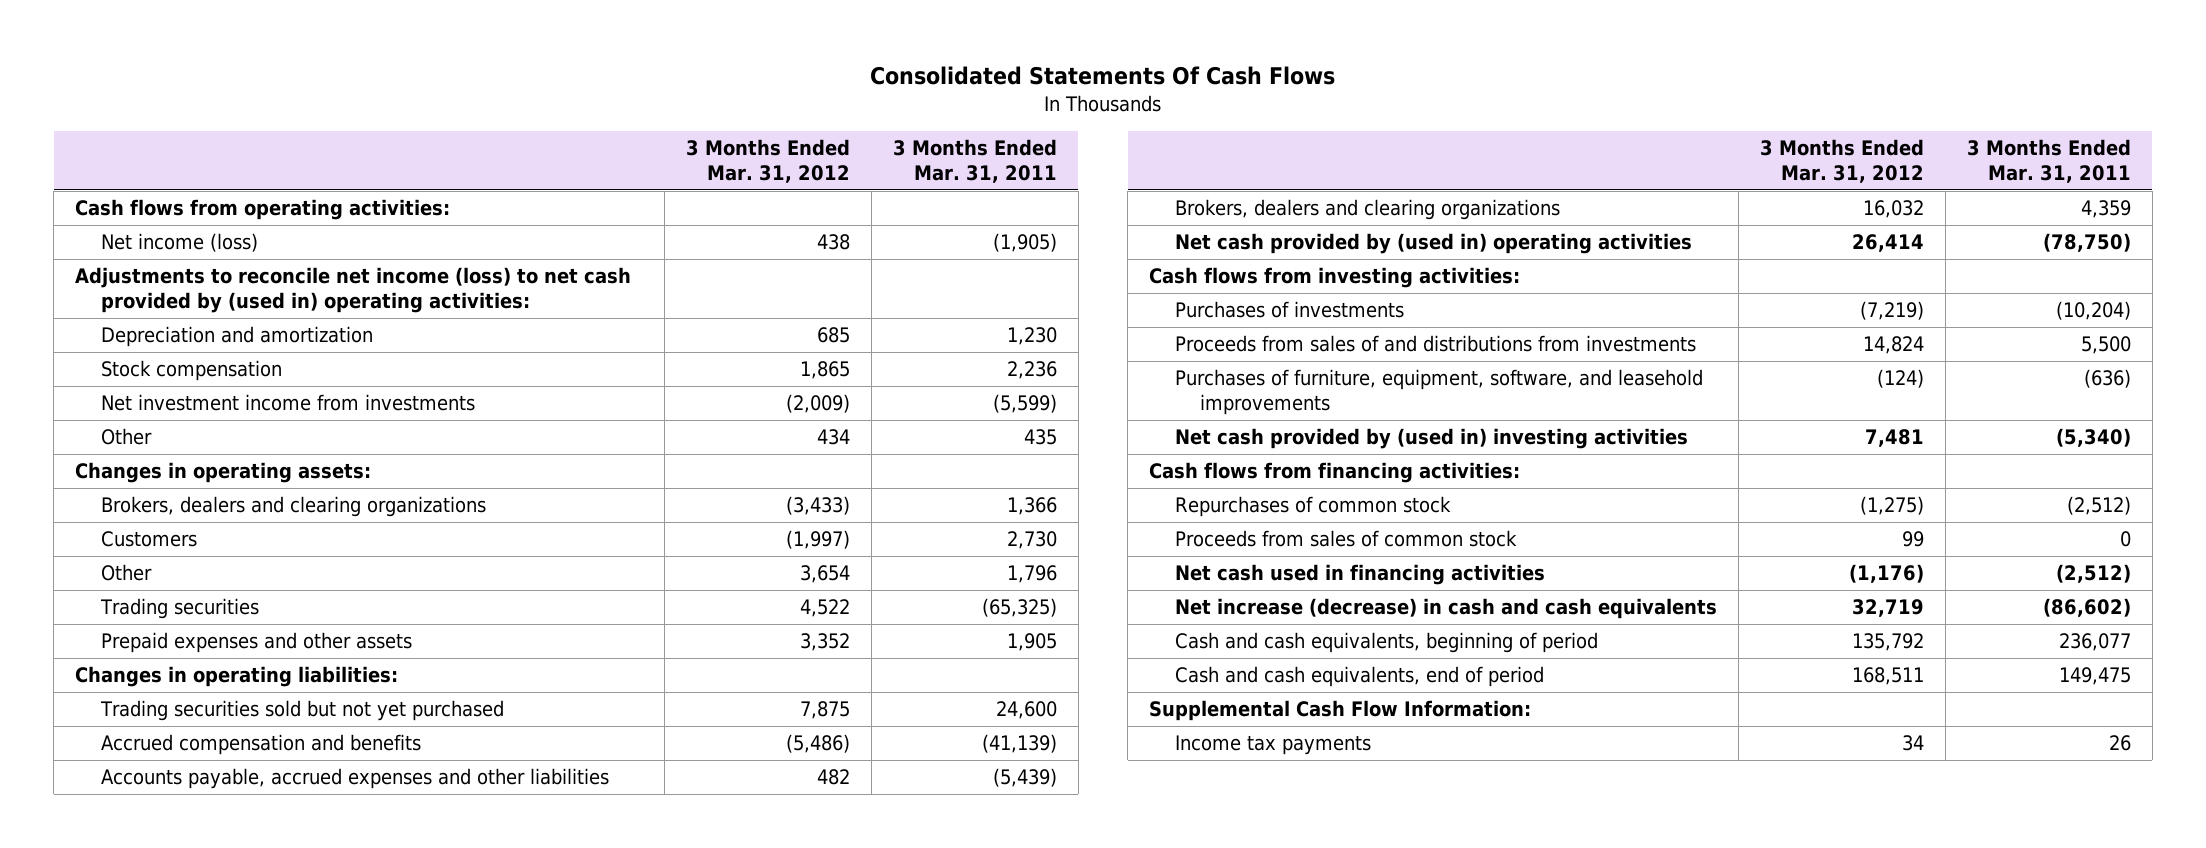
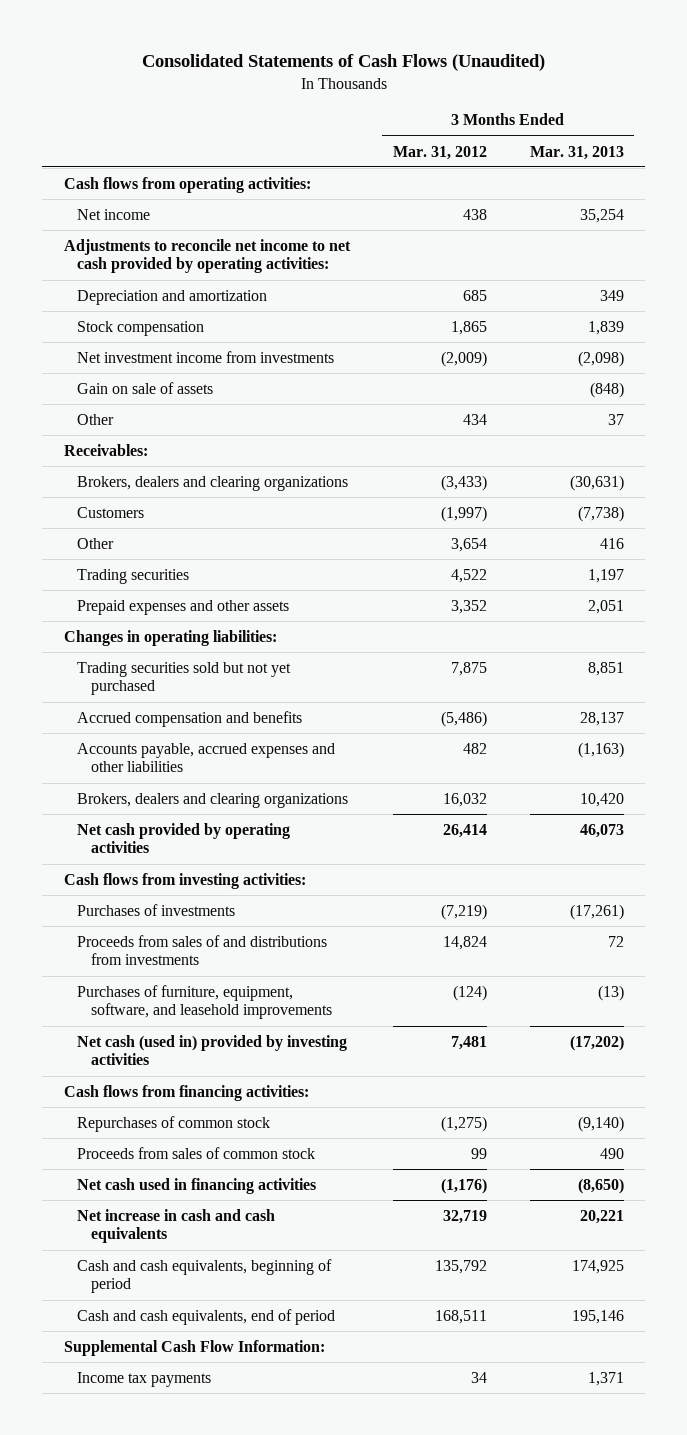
[869,66,1335,86] Consolidated Statements Of Cash Flows -> [141,53,545,71] Consolidated Statements of Cash Flows (Unaudited)
[892,138,1057,183] 3 Months Ended Mar. 31, 2011 -> none
none -> [529,145,624,160] Mar. 31, 2013
[100,233,258,253] Net income (loss) -> [77,208,151,220] Net income
[75,267,632,314] Adjustments to reconcile net income (loss) to net cash provided by (used in) operating activities: -> [63,238,351,274] Adjustments to reconcile net income to net cash provided by operating activities:
none -> [77,381,214,394] Gain on sale of assets
[75,462,372,484] Changes in operating assets: -> none
none -> [63,443,148,456] Receivables:
[1174,233,1692,255] Net cash provided by (used in) operating activities -> [77,822,291,854] Net cash provided by operating activities
[1174,428,1688,450] Net cash provided by (used in) investing activities -> [77,1034,348,1066] Net cash (used in) provided by investing activities
[1174,598,1717,620] Net increase (decrease) in cash and cash equivalents -> [77,1208,276,1244] Net increase in cash and cash equivalents

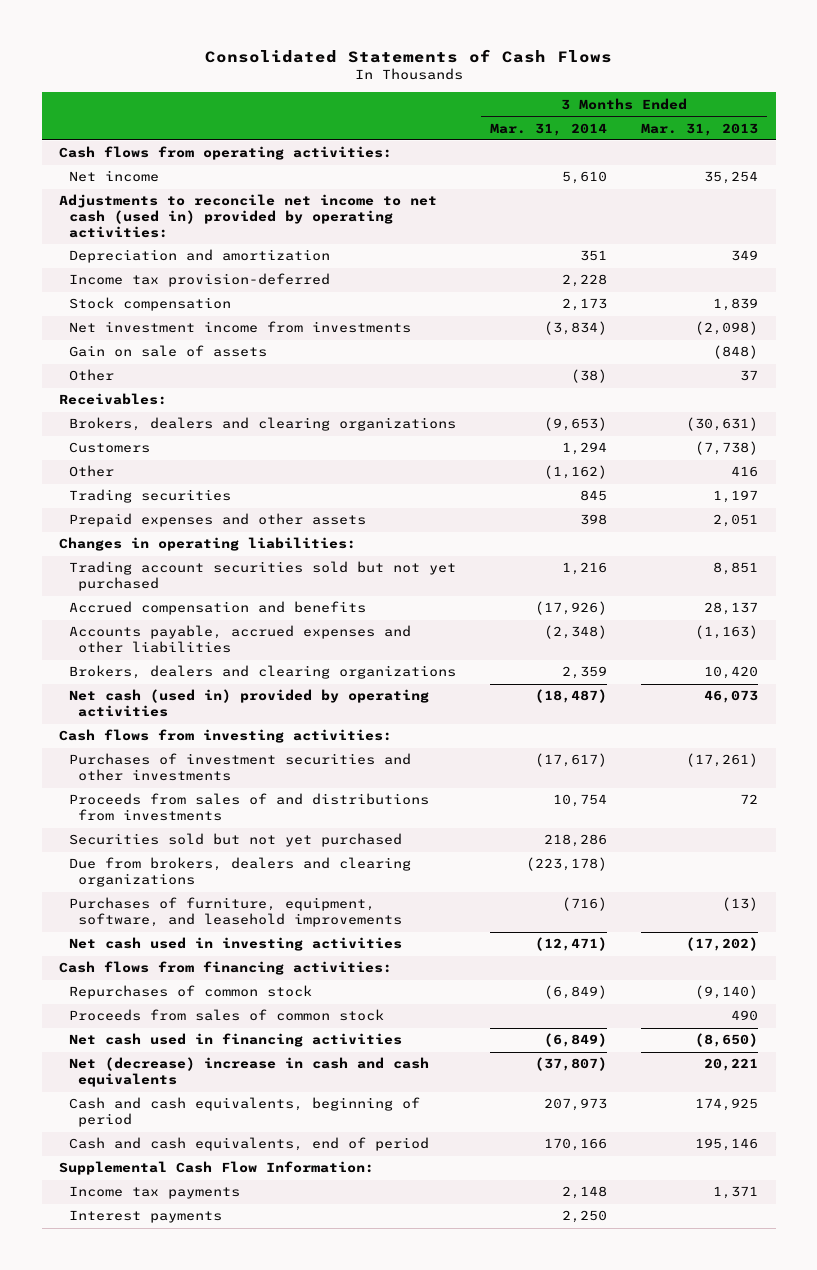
[141,53,545,71] Consolidated Statements of Cash Flows (Unaudited) -> [204,48,612,63] Consolidated Statements of Cash Flows
[392,145,487,160] Mar. 31, 2012 -> none
none -> [490,122,608,136] Mar. 31, 2014
[63,238,351,274] Adjustments to reconcile net income to net cash provided by operating activities: -> [58,194,437,238] Adjustments to reconcile net income to net cash (used in) provided by operating activities:
none -> [68,273,330,288] Income tax provision-deferred
[77,661,292,696] Trading securities sold but not yet purchased -> [68,561,456,592] Trading account securities sold but not yet purchased
[77,822,291,854] Net cash provided by operating activities -> [68,689,429,718] Net cash (used in) provided by operating activities
[77,903,236,916] Purchases of investments -> [68,753,411,782] Purchases of investment securities and other investments
none -> [68,833,402,848] Securities sold but not yet purchased
none -> [68,857,411,888] Due from brokers, dealers and clearing organizations
[77,1034,348,1066] Net cash (used in) provided by investing activities -> [68,937,402,952] Net cash used in investing activities
[77,1208,276,1244] Net increase in cash and cash equivalents -> [68,1057,429,1088] Net (decrease) increase in cash and cash equivalents
none -> [68,1210,222,1224] Interest payments

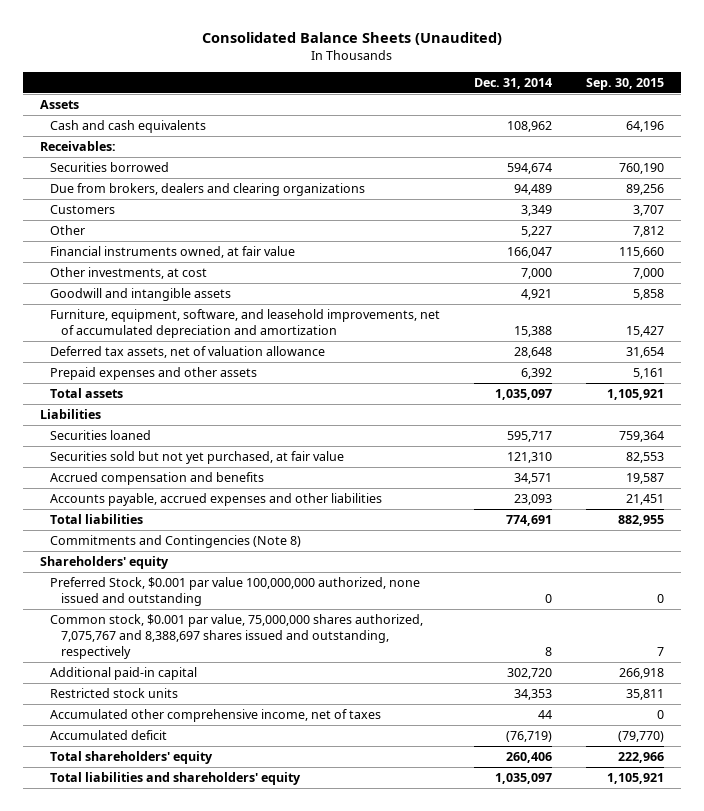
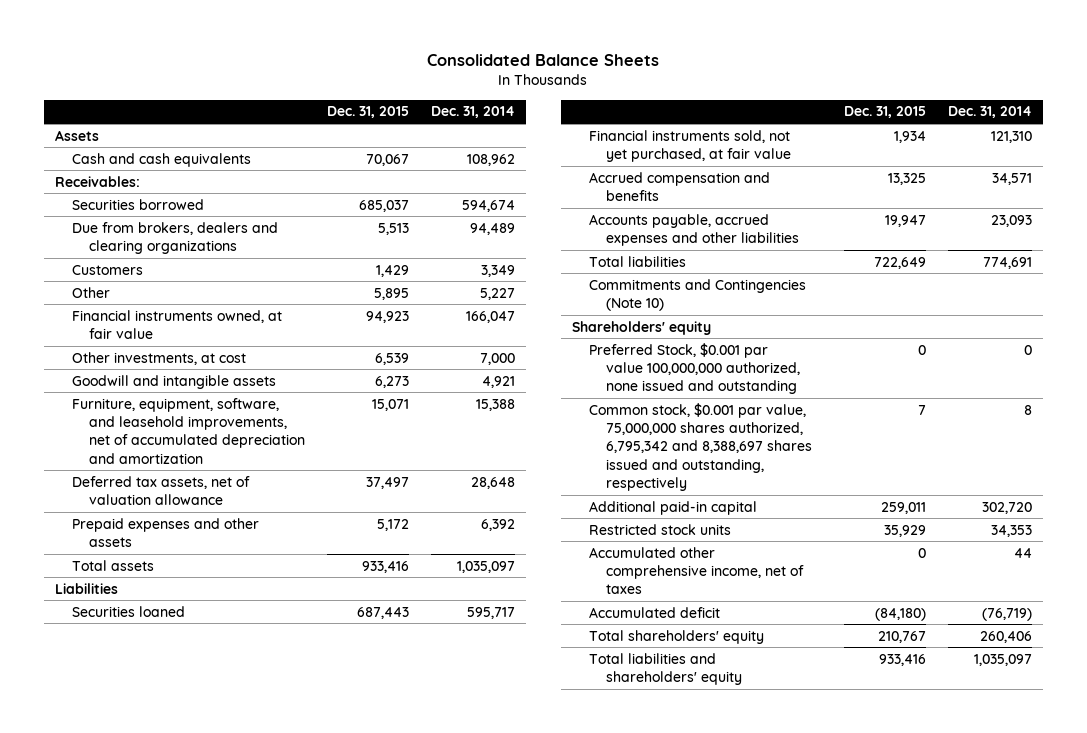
[202,31,503,45] Consolidated Balance Sheets (Unaudited) -> [427,54,660,67] Consolidated Balance Sheets
[586,78,665,91] Sep. 30, 2015 -> none
none -> [326,106,409,119] Dec. 31, 2015
[50,450,345,464] Securities sold but not yet purchased, at fair value -> [589,129,792,163] Financial instruments sold, not yet purchased, at fair value
[50,534,302,548] Commitments and Contingencies (Note 8) -> [589,278,807,312] Commitments and Contingencies (Note 10)
[50,613,424,660] Common stock, $0.001 par value, 75,000,000 shares authorized, 7,075,767 and 8,388,697 shares issued and outstanding, respectively -> [589,402,813,492] Common stock, $0.001 par value, 75,000,000 shares authorized, 6,795,342 and 8,388,697 shares issued and outstanding, respectively

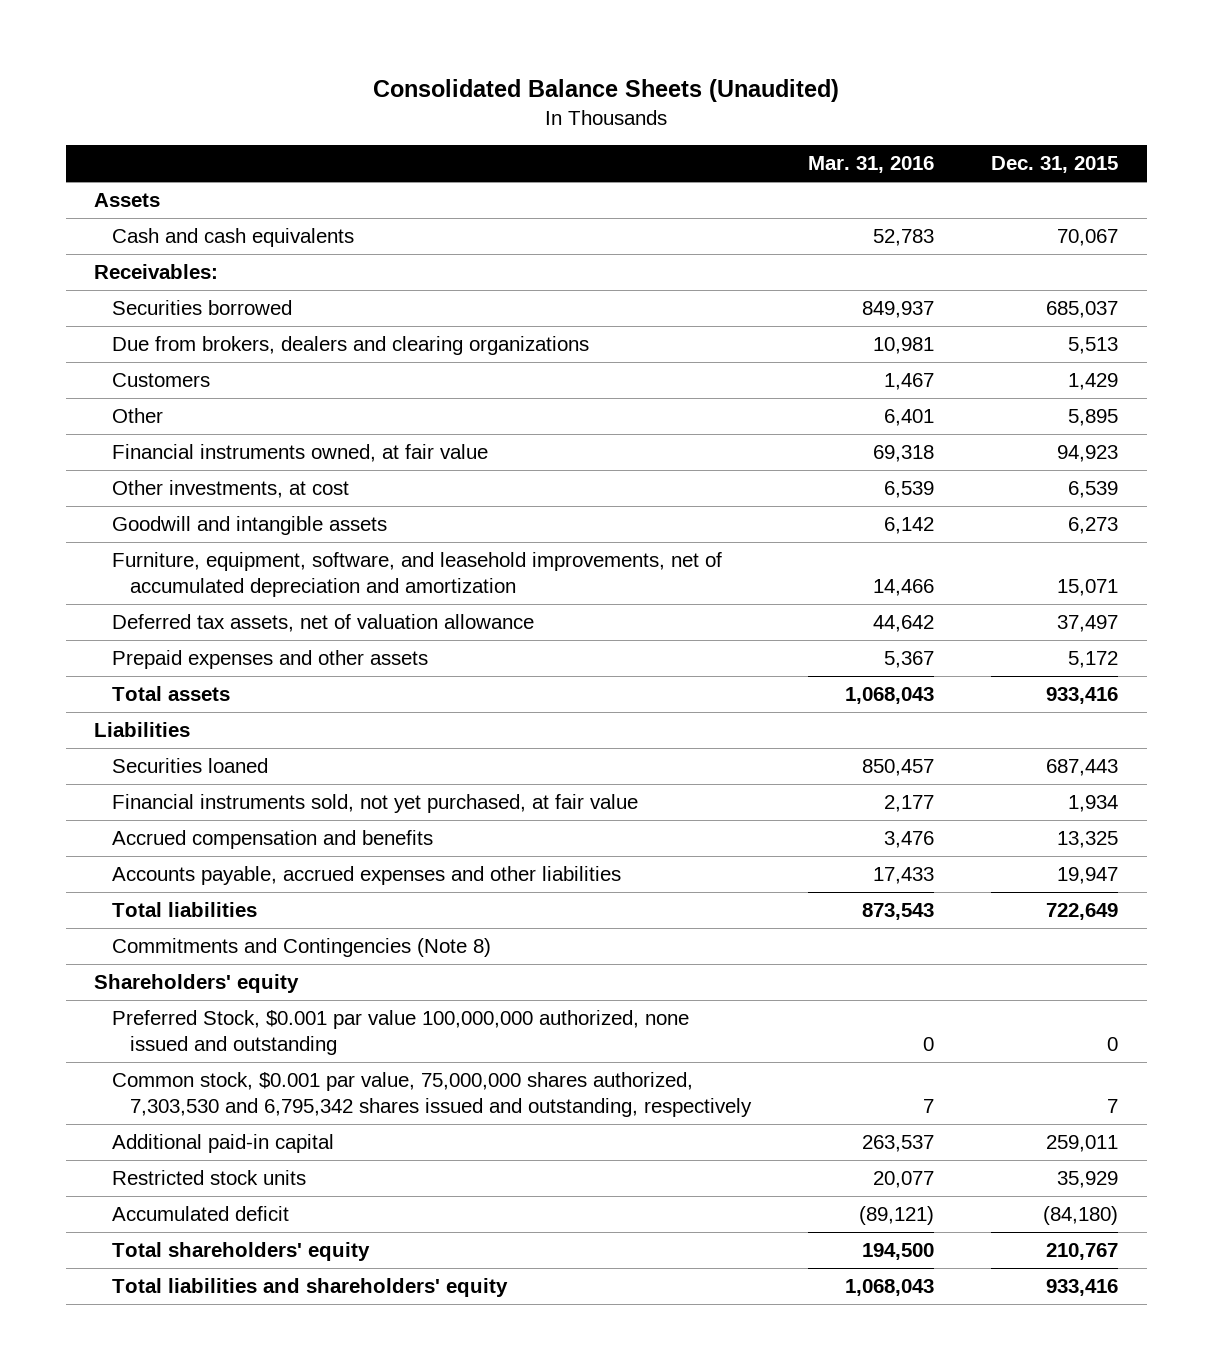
[427,54,660,67] Consolidated Balance Sheets -> [373,79,840,103] Consolidated Balance Sheets (Unaudited)
[430,106,515,119] Dec. 31, 2014 -> none
none -> [808,156,935,174] Mar. 31, 2016
[589,278,807,312] Commitments and Contingencies (Note 10) -> [112,937,492,957] Commitments and Contingencies (Note 8)
[589,402,813,492] Common stock, $0.001 par value, 75,000,000 shares authorized, 6,795,342 and 8,388,697 shares issued and outstanding, respectively -> [112,1071,753,1117] Common stock, $0.001 par value, 75,000,000 shares authorized, 7,303,530 and 6,795,342 shares issued and outstanding, respectively
[589,546,805,595] Accumulated other comprehensive income, net of taxes -> none

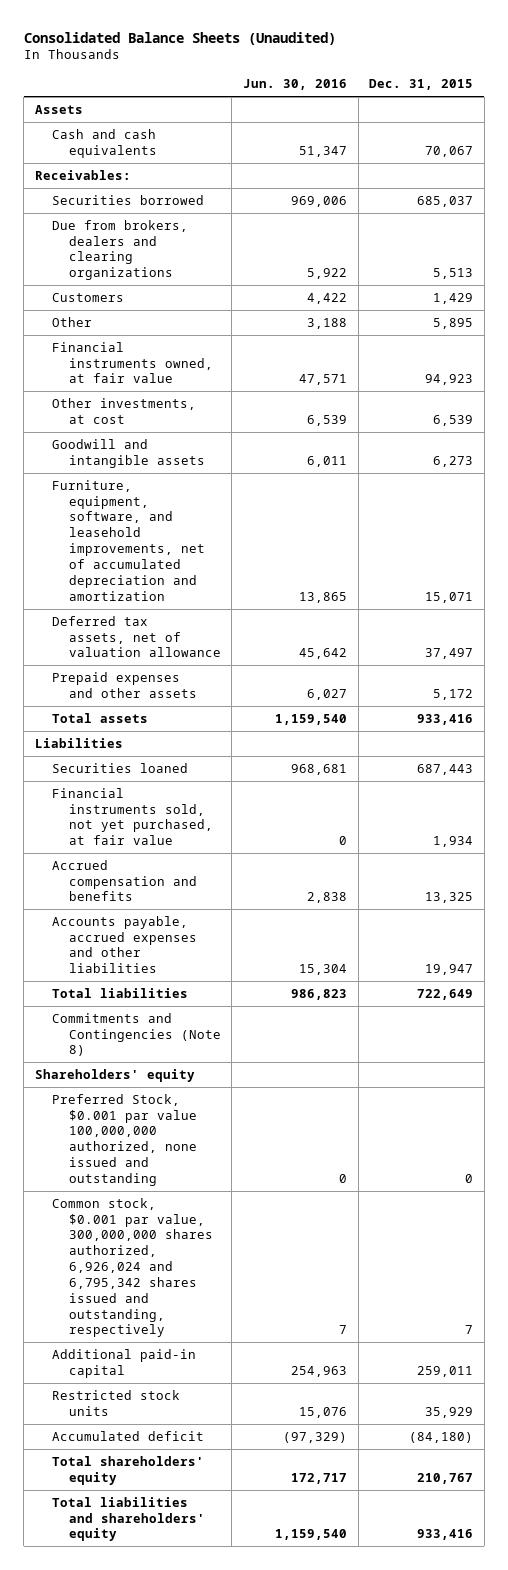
[808,156,935,174] Mar. 31, 2016 -> none
none -> [242,79,347,91] Jun. 30, 2016
[112,1071,753,1117] Common stock, $0.001 par value, 75,000,000 shares authorized, 7,303,530 and 6,795,342 shares issued and outstanding, respectively -> [51,1197,213,1338] Common stock, $0.001 par value, 300,000,000 shares authorized, 6,926,024 and 6,795,342 shares issued and outstanding, respectively

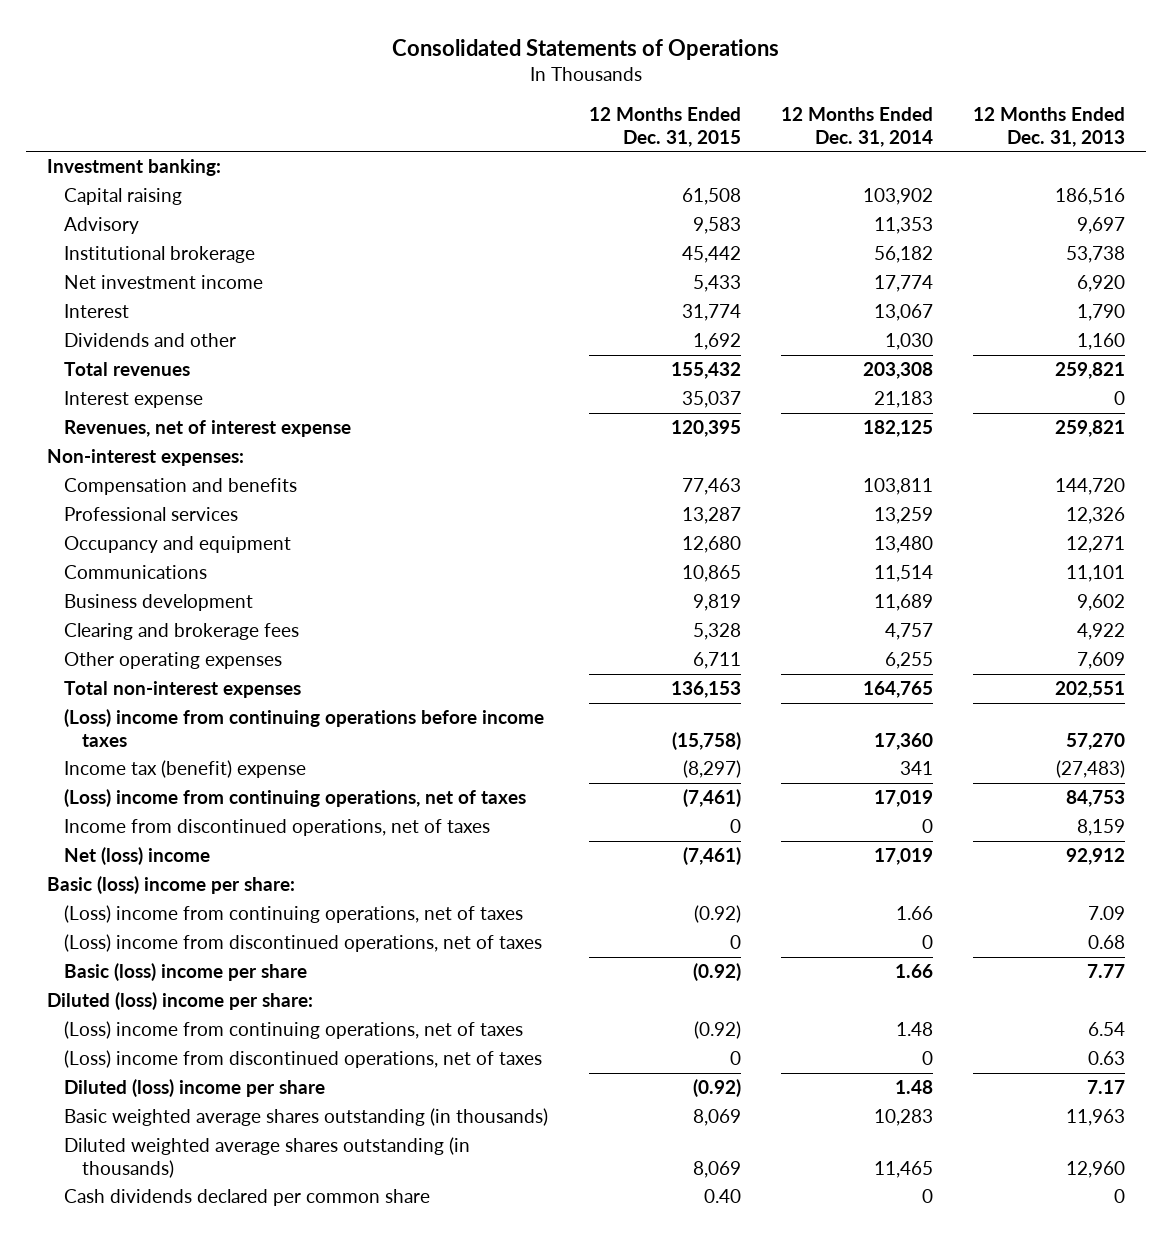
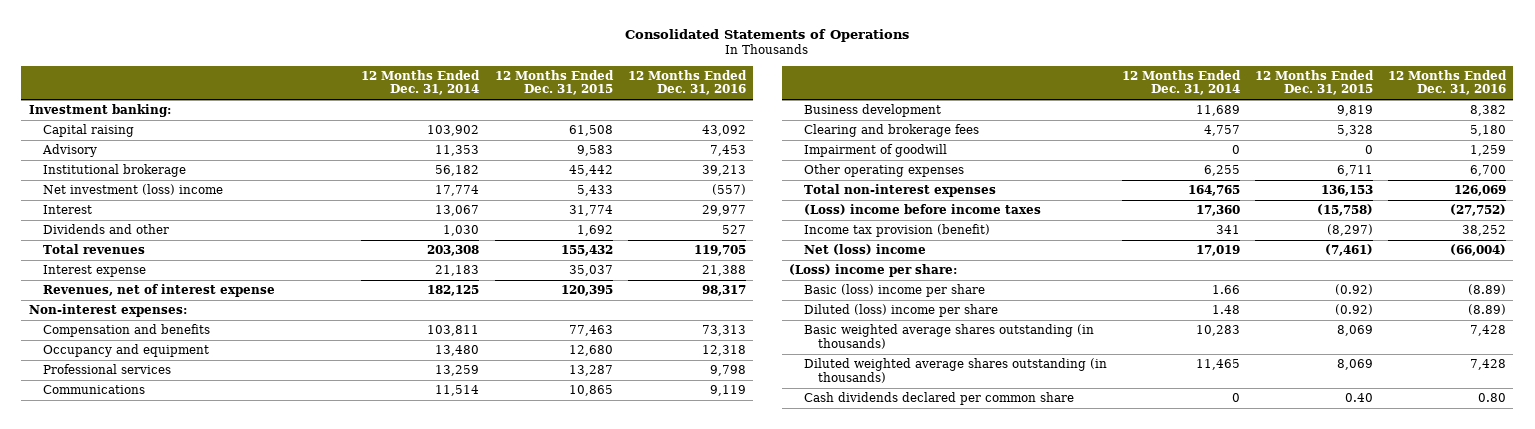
[973,107,1126,147] 12 Months Ended Dec. 31, 2013 -> none
none -> [627,70,747,96] 12 Months Ended Dec. 31, 2016
[64,275,264,290] Net investment income -> [43,184,224,196] Net investment (loss) income
[64,507,239,522] Professional services -> [43,364,172,375] Professional services
none -> [803,144,947,158] Impairment of goodwill
[64,789,527,808] (Loss) income from continuing operations, net of taxes -> none
[64,819,491,837] Income from discontinued operations, net of taxes -> none
[64,709,545,747] (Loss) income from continuing operations before income taxes -> [803,204,1041,216] (Loss) income before income taxes
[64,760,307,779] Income tax (benefit) expense -> [803,224,990,238] Income tax provision (benefit)
[64,905,524,924] (Loss) income from continuing operations, net of taxes -> none
[64,934,543,953] (Loss) income from discontinued operations, net of taxes -> none
[46,876,295,895] Basic (loss) income per share: -> [789,264,958,278] (Loss) income per share:
[46,992,313,1011] Diluted (loss) income per share: -> none
[64,1021,524,1040] (Loss) income from continuing operations, net of taxes -> none
[64,1050,543,1069] (Loss) income from discontinued operations, net of taxes -> none

